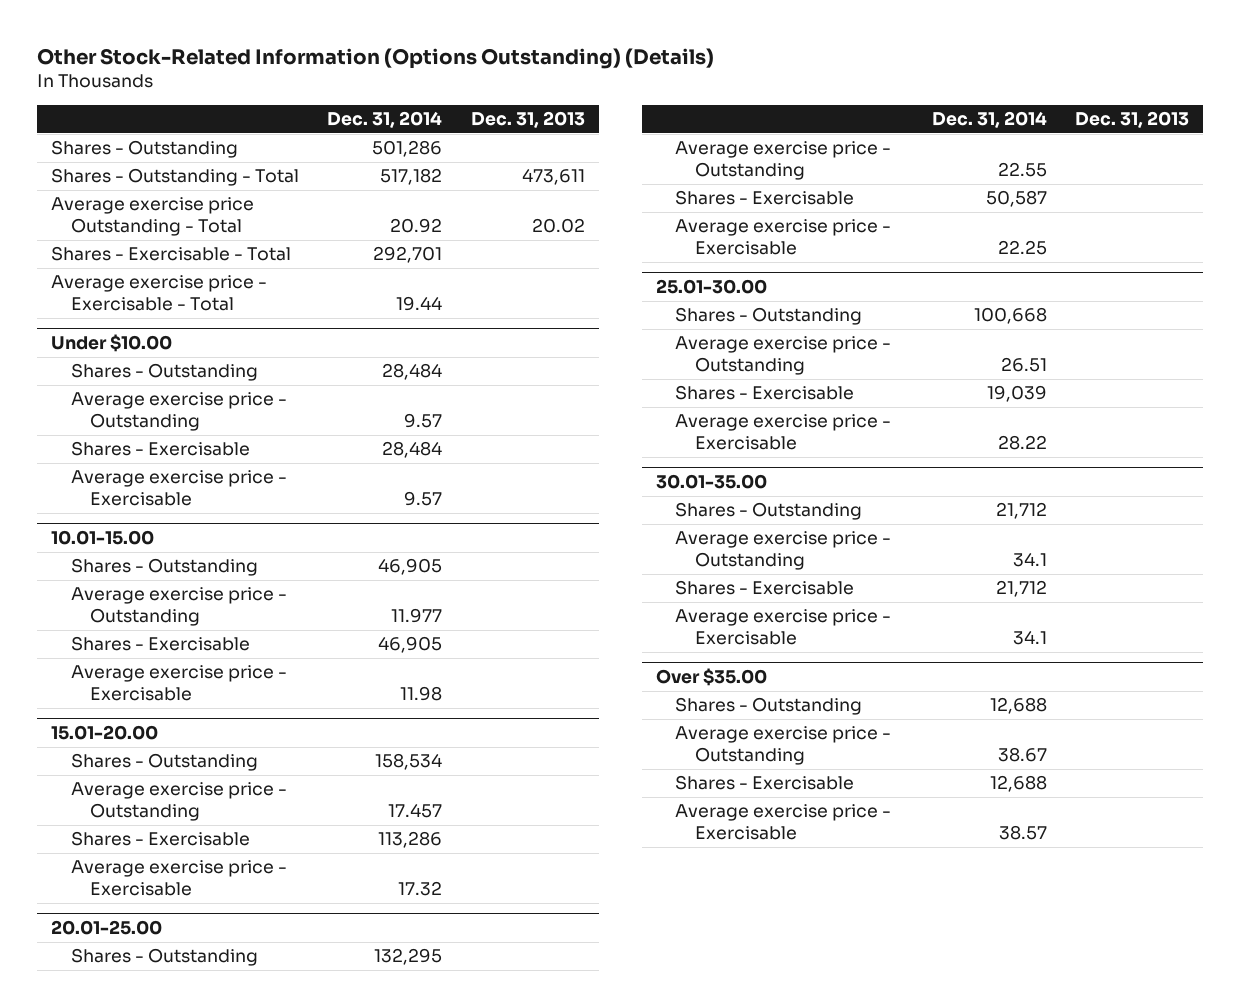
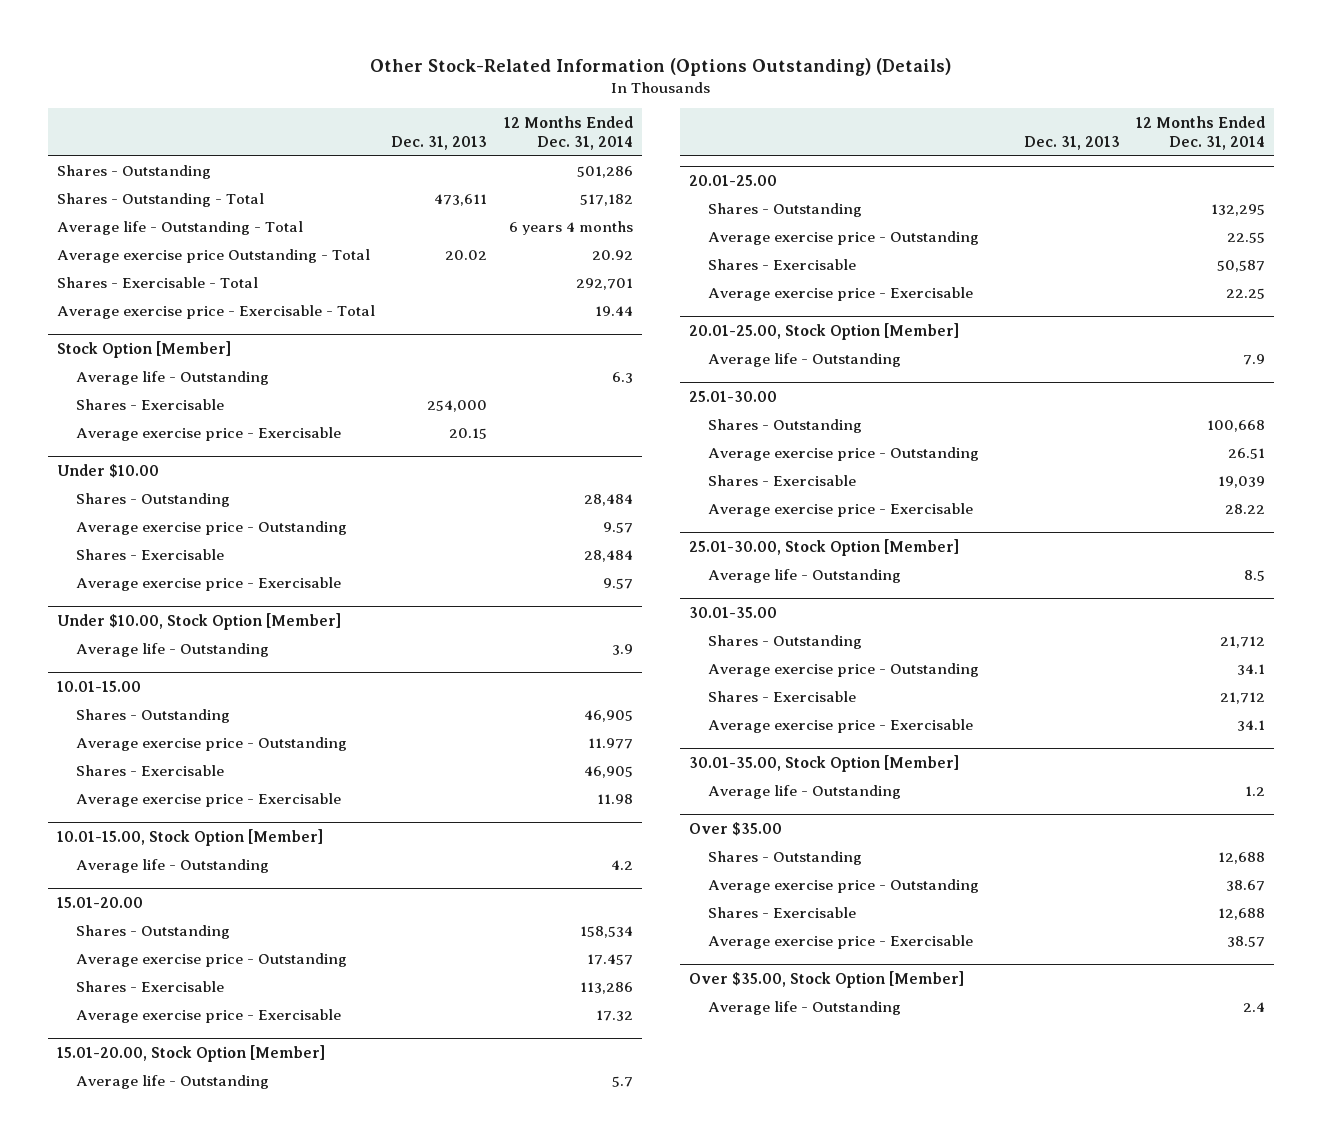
[327,111,443,129] Dec. 31, 2014 -> none
none -> [504,115,634,150] 12 Months Ended Dec. 31, 2014
none -> [56,221,303,236] Average life - Outstanding - Total
none -> [56,340,231,358] Stock Option [Member]
none -> [75,371,269,386] Average life - Outstanding
none -> [75,399,224,411] Shares - Exercisable
none -> [75,427,341,442] Average exercise price - Exercisable
none -> [56,612,341,630] Under $10.00, Stock Option [Member]
none -> [75,643,269,658] Average life - Outstanding
none -> [56,828,323,846] 10.01-15.00, Stock Option [Member]
none -> [75,859,269,874] Average life - Outstanding
none -> [56,1044,325,1062] 15.01-20.00, Stock Option [Member]
none -> [75,1075,269,1090] Average life - Outstanding
none -> [688,322,959,340] 20.01-25.00, Stock Option [Member]
none -> [708,353,902,368] Average life - Outstanding
none -> [688,538,959,556] 25.01-30.00, Stock Option [Member]
none -> [708,569,902,584] Average life - Outstanding
none -> [688,754,959,772] 30.01-35.00, Stock Option [Member]
none -> [708,785,902,800] Average life - Outstanding
none -> [688,970,964,988] Over $35.00, Stock Option [Member]
none -> [708,1001,902,1016] Average life - Outstanding

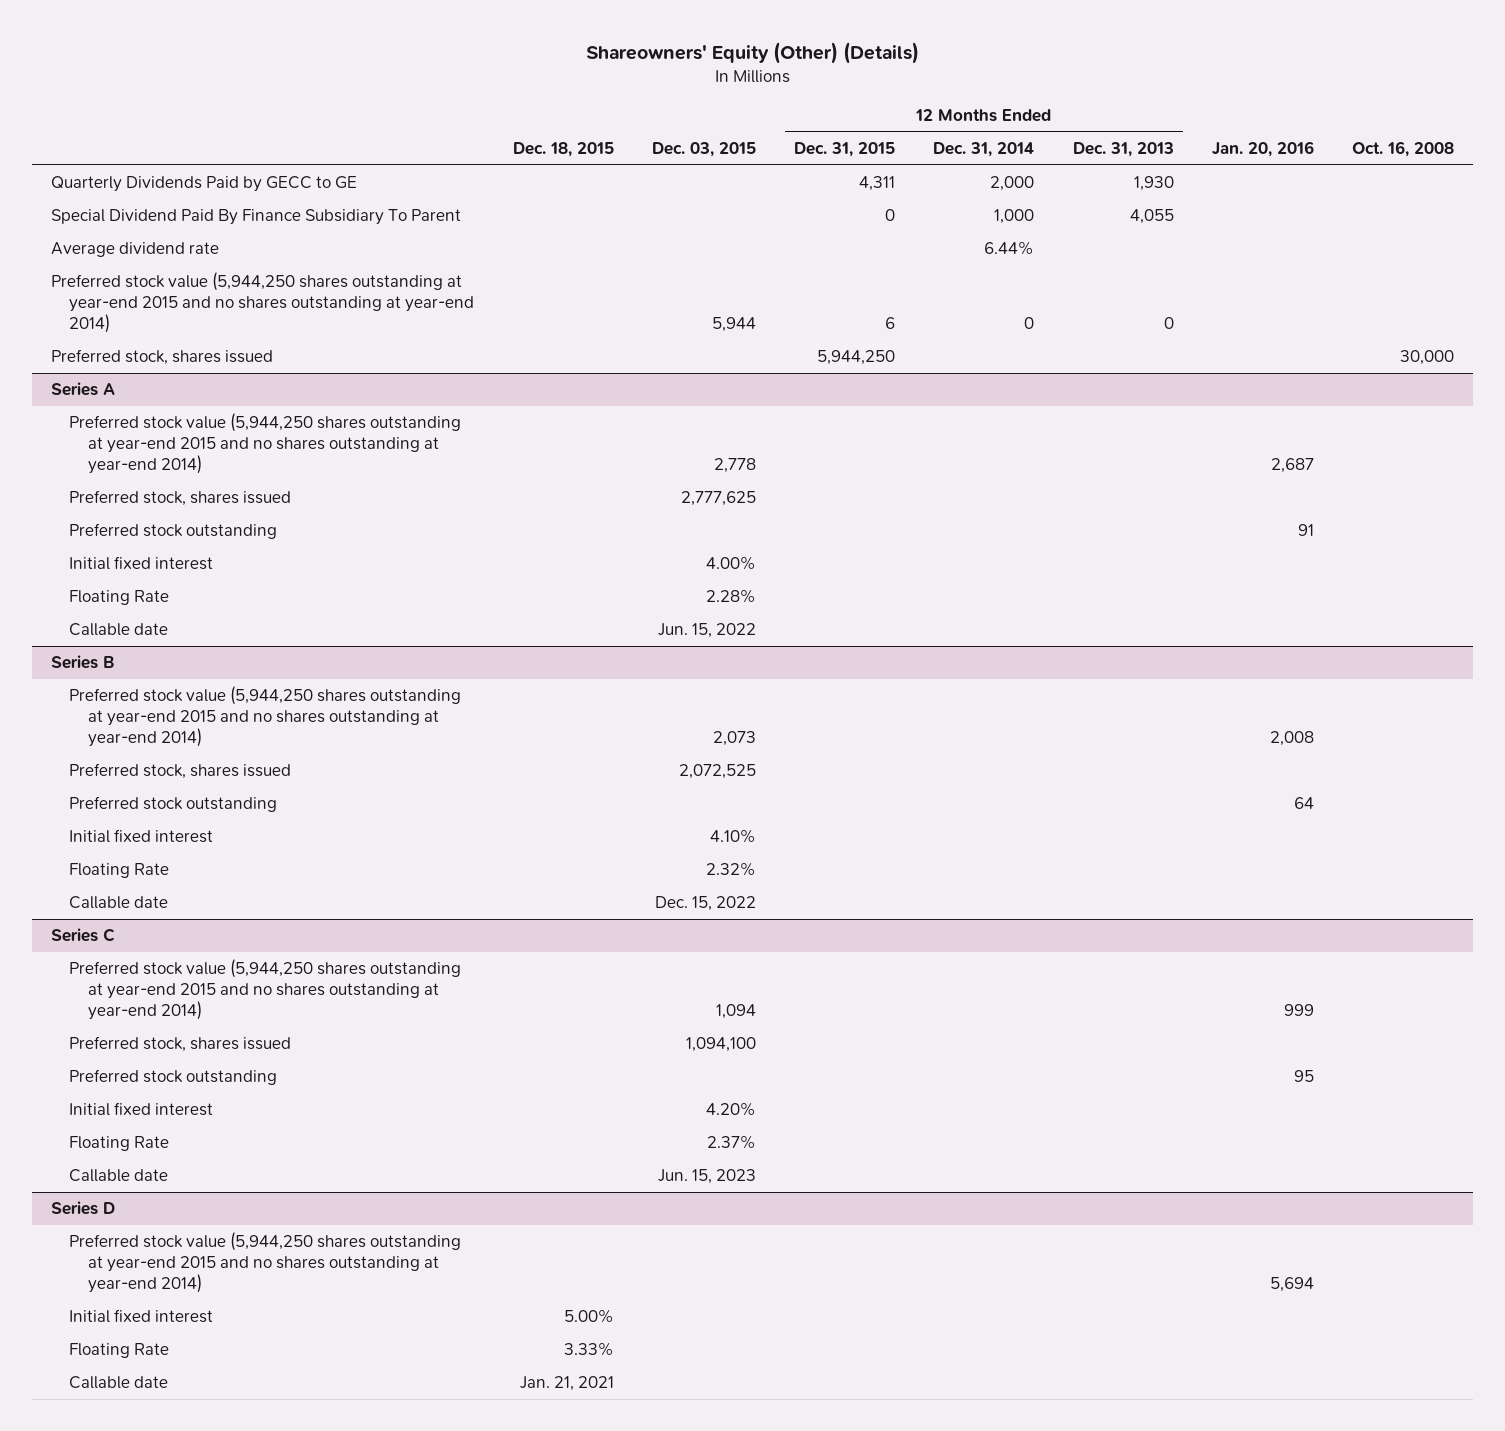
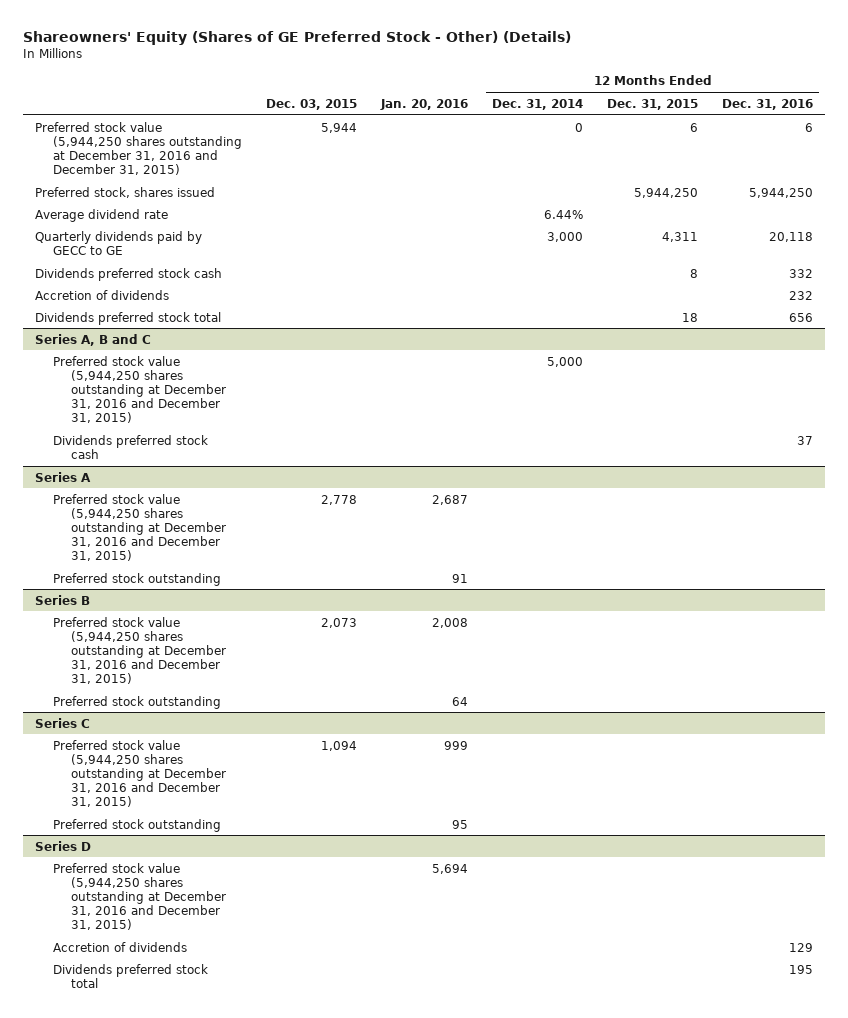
[585,41,919,64] Shareowners' Equity (Other) (Details) -> [22,30,571,45] Shareowners' Equity (Shares of GE Preferred Stock - Other) (Details)
[512,142,614,158] Dec. 18, 2015 -> none
[1072,142,1174,158] Dec. 31, 2013 -> none
[1352,141,1455,158] Oct. 16, 2008 -> none
none -> [722,98,814,110] Dec. 31, 2016
[51,176,358,193] Quarterly Dividends Paid by GECC to GE -> none
[51,209,462,226] Special Dividend Paid By Finance Subsidiary To Parent -> none
[51,272,475,334] Preferred stock value (5,944,250 shares outstanding at year-end 2015 and no shares outstanding at year-end 2014) -> [34,121,243,175] Preferred stock value (5,944,250 shares outstanding at December 31, 2016 and December 31, 2015)
[51,242,220,258] Average dividend rate -> [34,208,168,222] Average dividend rate
none -> [34,230,202,255] Quarterly dividends paid by GECC to GE
none -> [34,267,222,281] Dividends preferred stock cash
none -> [34,289,169,300] Accretion of dividends
none -> [34,311,221,325] Dividends preferred stock total
none -> [34,333,151,346] Series A, B and C
none -> [53,355,227,424] Preferred stock value (5,944,250 shares outstanding at December 31, 2016 and December 31, 2015)
none -> [53,434,209,459] Dividends preferred stock cash
[69,490,292,507] Preferred stock, shares issued -> none
[69,413,462,475] Preferred stock value (5,944,250 shares outstanding at year-end 2015 and no shares outstanding at year-end 2014) -> [53,493,227,562] Preferred stock value (5,944,250 shares outstanding at December 31, 2016 and December 31, 2015)
[69,556,214,571] Initial fixed interest -> none
[69,590,170,606] Floating Rate -> none
[69,623,169,637] Callable date -> none
[69,763,292,780] Preferred stock, shares issued -> none
[69,686,462,748] Preferred stock value (5,944,250 shares outstanding at year-end 2015 and no shares outstanding at year-end 2014) -> [53,616,227,685] Preferred stock value (5,944,250 shares outstanding at December 31, 2016 and December 31, 2015)
[69,829,214,844] Initial fixed interest -> none
[69,863,170,879] Floating Rate -> none
[69,896,169,910] Callable date -> none
[69,1036,292,1053] Preferred stock, shares issued -> none
[69,959,462,1021] Preferred stock value (5,944,250 shares outstanding at year-end 2015 and no shares outstanding at year-end 2014) -> [53,739,227,808] Preferred stock value (5,944,250 shares outstanding at December 31, 2016 and December 31, 2015)
[69,1102,214,1117] Initial fixed interest -> none
[69,1136,170,1152] Floating Rate -> none
[69,1169,169,1183] Callable date -> none
[69,1309,214,1324] Initial fixed interest -> none
[69,1343,170,1359] Floating Rate -> none
[69,1376,169,1390] Callable date -> none
[69,1232,462,1294] Preferred stock value (5,944,250 shares outstanding at year-end 2015 and no shares outstanding at year-end 2014) -> [53,862,227,931] Preferred stock value (5,944,250 shares outstanding at December 31, 2016 and December 31, 2015)
none -> [53,941,188,952] Accretion of dividends
none -> [53,963,209,988] Dividends preferred stock total

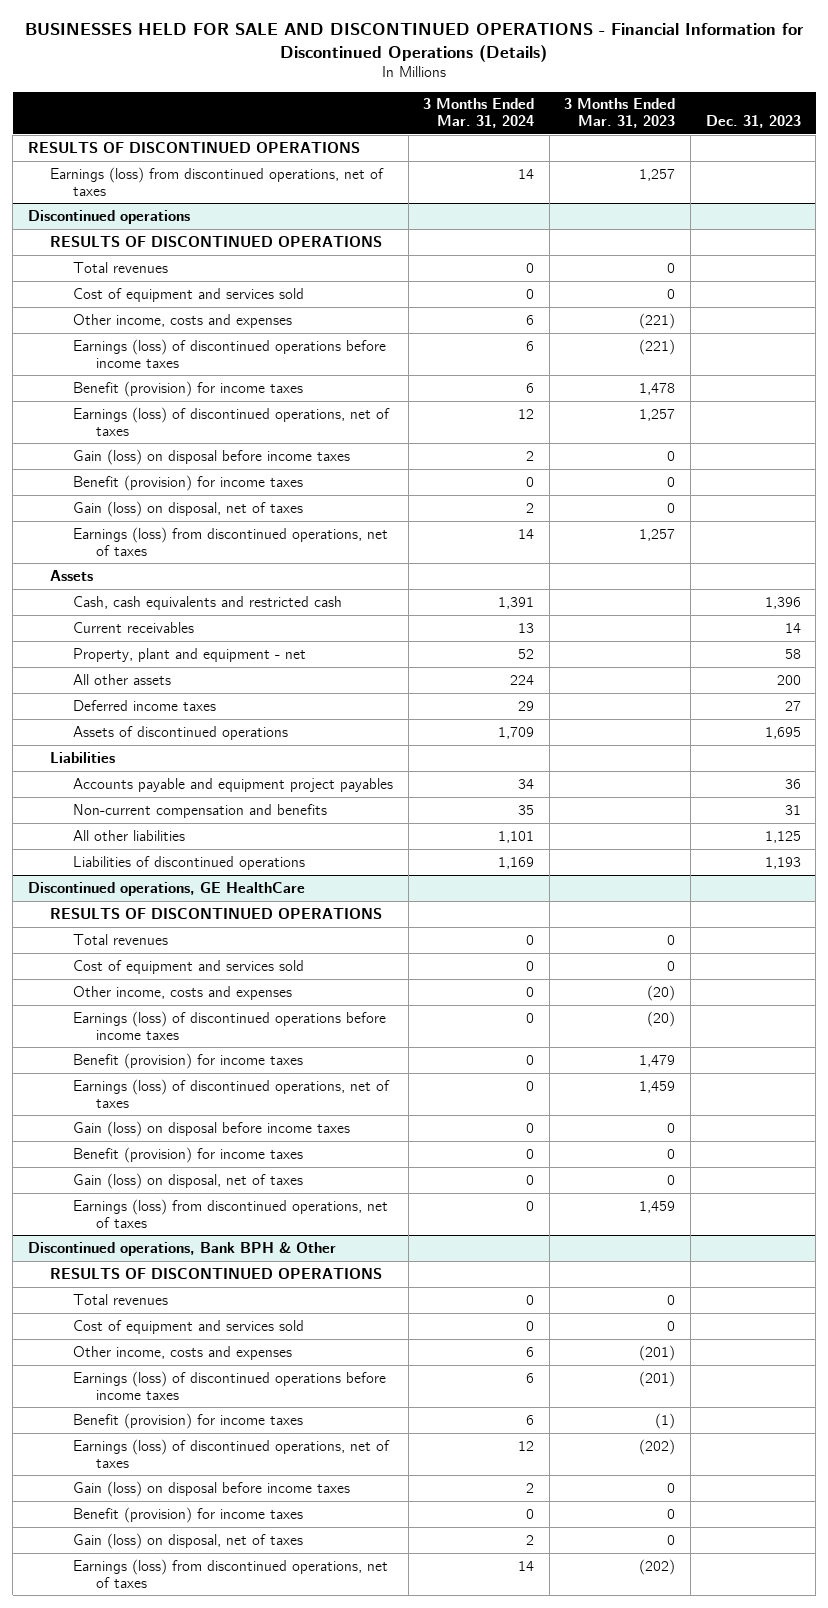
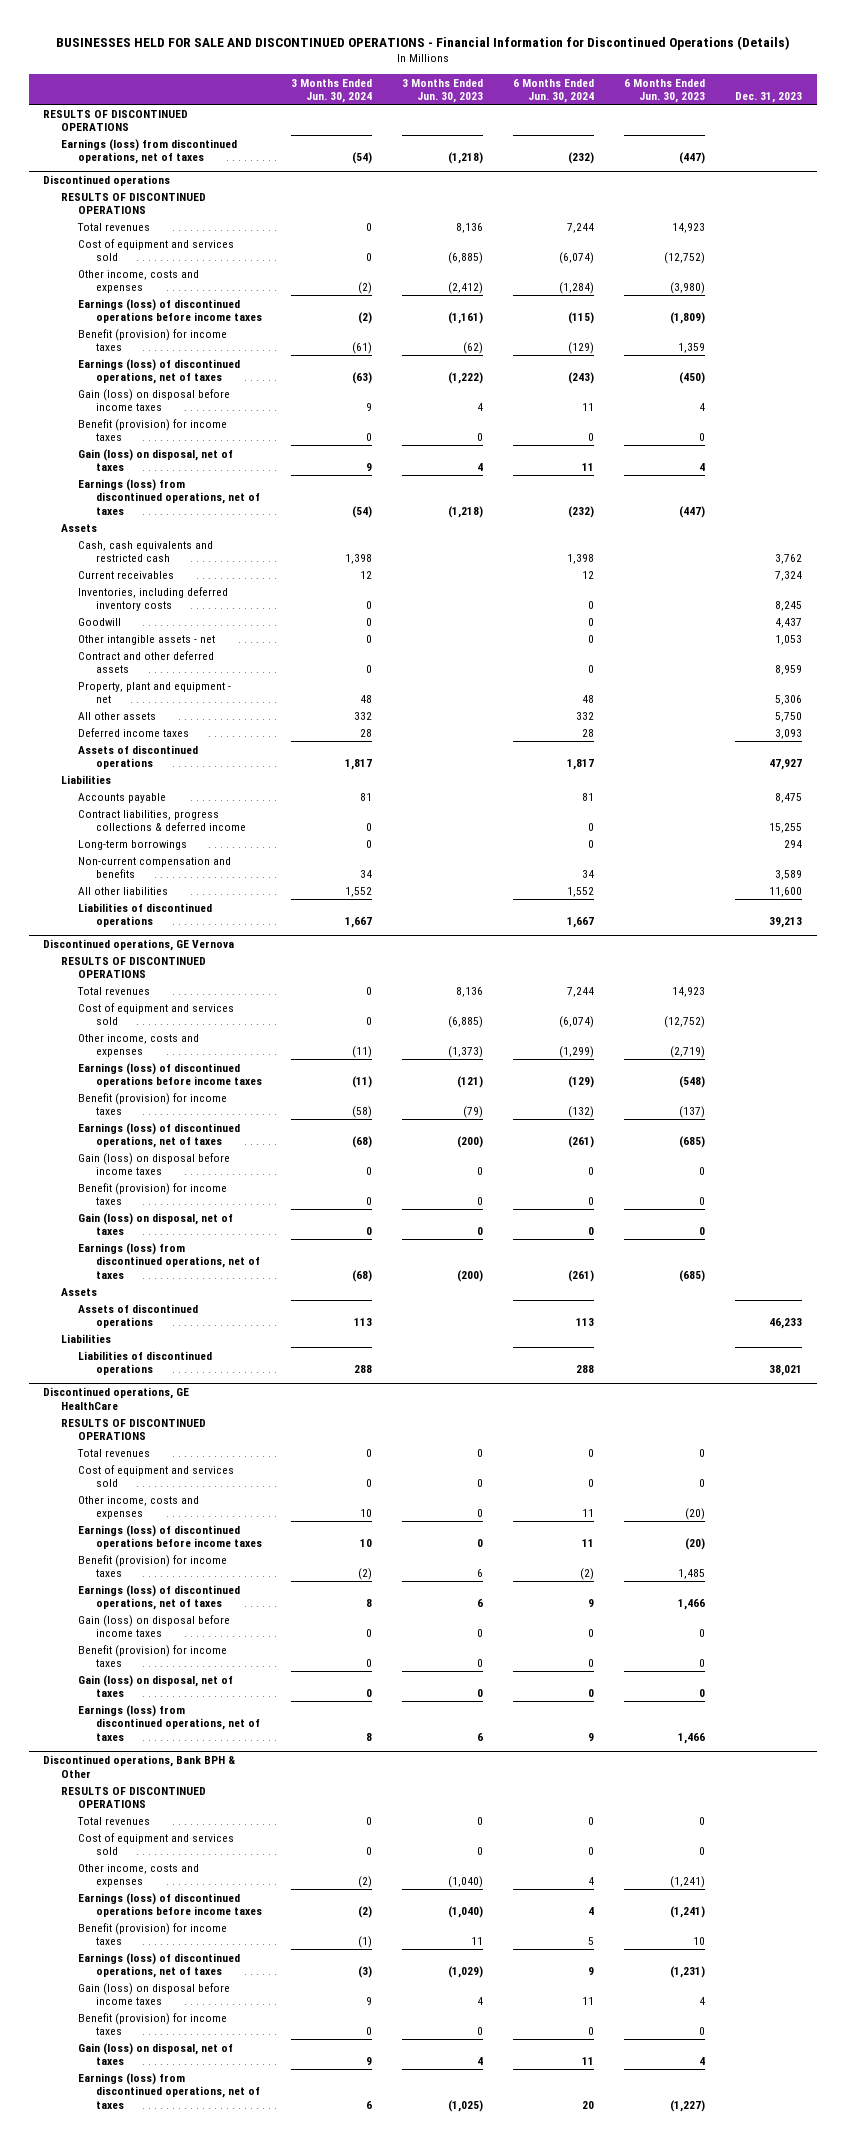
[423,98,535,129] 3 Months Ended Mar. 31, 2024 -> none
[564,98,676,129] 3 Months Ended Mar. 31, 2023 -> none
none -> [291,78,373,104] 3 Months Ended Jun. 30, 2024
none -> [402,78,484,104] 3 Months Ended Jun. 30, 2023
none -> [513,78,595,104] 6 Months Ended Jun. 30, 2024
none -> [624,78,706,104] 6 Months Ended Jun. 30, 2023
[764,596,801,609] 1,396 -> [774,554,802,565] 3,762
[784,622,801,633] 14 -> [774,570,802,581] 7,324
none -> [78,586,229,612] Inventories, including deferred inventory costs
none -> [78,617,122,626] Goodwill
none -> [78,634,216,645] Other intangible assets - net
none -> [78,650,215,674] Contract and other deferred assets
[784,648,801,659] 58 -> [774,695,802,706] 5,306
[776,674,801,685] 200 -> [774,711,802,722] 5,750
[784,700,801,711] 27 -> [774,728,802,739] 3,093
[764,726,801,739] 1,695 -> [768,759,802,771] 47,927
[73,777,394,792] Accounts payable and equipment project payables -> none
none -> [78,792,167,803] Accounts payable
none -> [78,809,246,832] Contract liabilities, progress collections & deferred income
none -> [78,839,188,850] Long-term borrowings
[784,804,801,815] 31 -> [774,870,802,881] 3,589
[764,830,801,843] 1,125 -> [768,886,802,897] 11,600
[764,856,801,869] 1,193 -> [768,917,802,929] 39,213
none -> [43,939,235,952] Discontinued operations, GE Vernova
none -> [60,956,206,979] RESULTS OF DISCONTINUED OPERATIONS
none -> [77,986,151,995] Total revenues
none -> [78,1002,235,1026] Cost of equipment and services sold
none -> [78,1033,200,1058] Other income, costs and expenses
none -> [78,1062,262,1088] Earnings (loss) of discontinued operations before income taxes
none -> [78,1092,228,1116] Benefit (provision) for income taxes
none -> [78,1122,241,1149] Earnings (loss) of discontinued operations, net of taxes
none -> [78,1152,231,1176] Gain (loss) on disposal before income taxes
none -> [78,1182,228,1206] Benefit (provision) for income taxes
none -> [78,1212,234,1236] Gain (loss) on disposal, net of taxes
none -> [78,1242,260,1279] Earnings (loss) from discontinued operations, net of taxes
none -> [60,1287,97,1296] Assets
none -> [78,1303,199,1329] Assets of discontinued operations
none -> [60,1333,111,1343] Liabilities
none -> [78,1350,213,1376] Liabilities of discontinued operations

